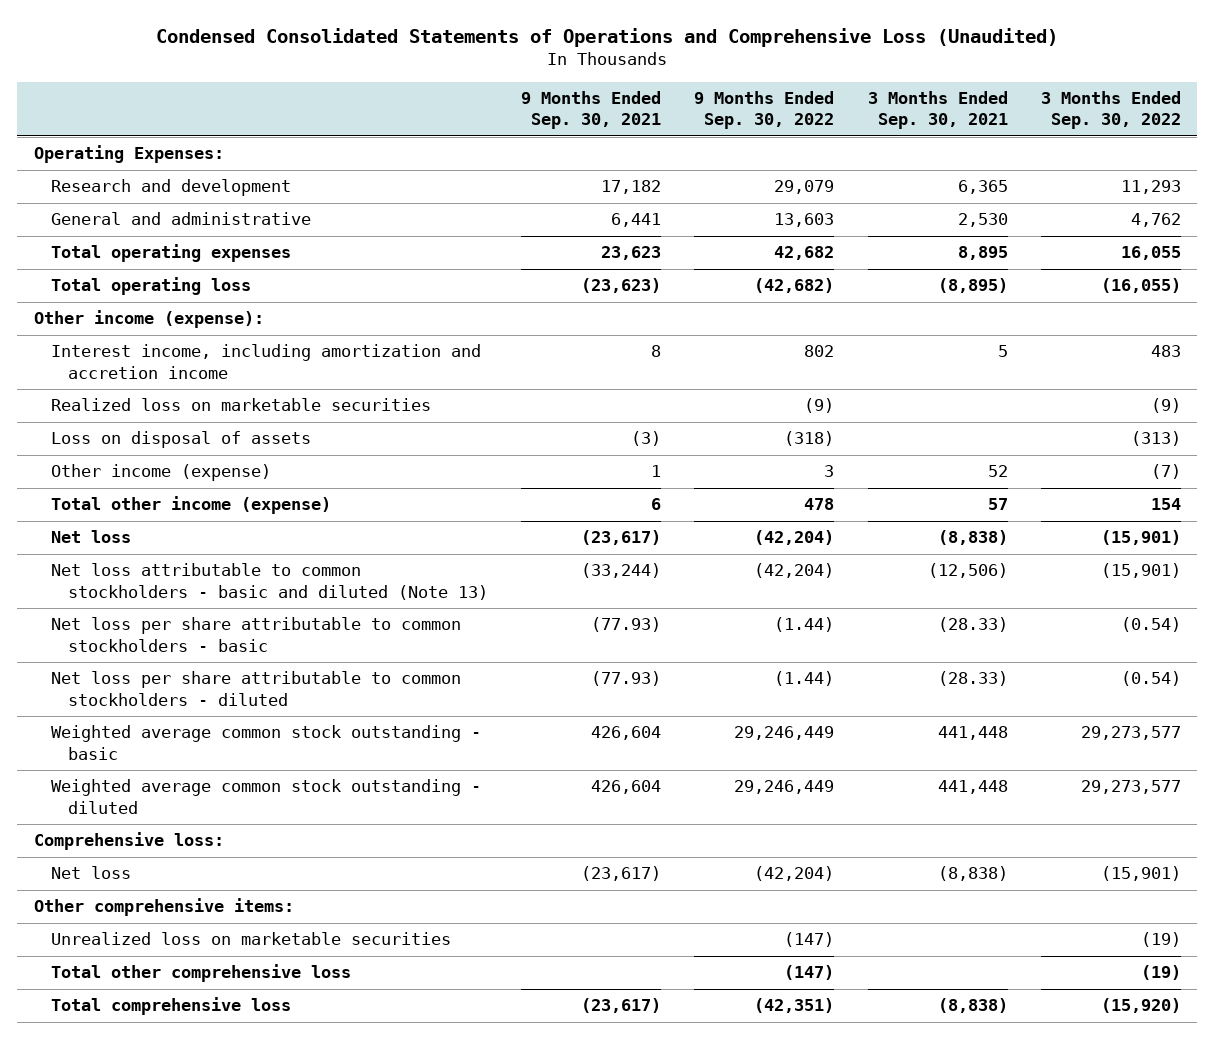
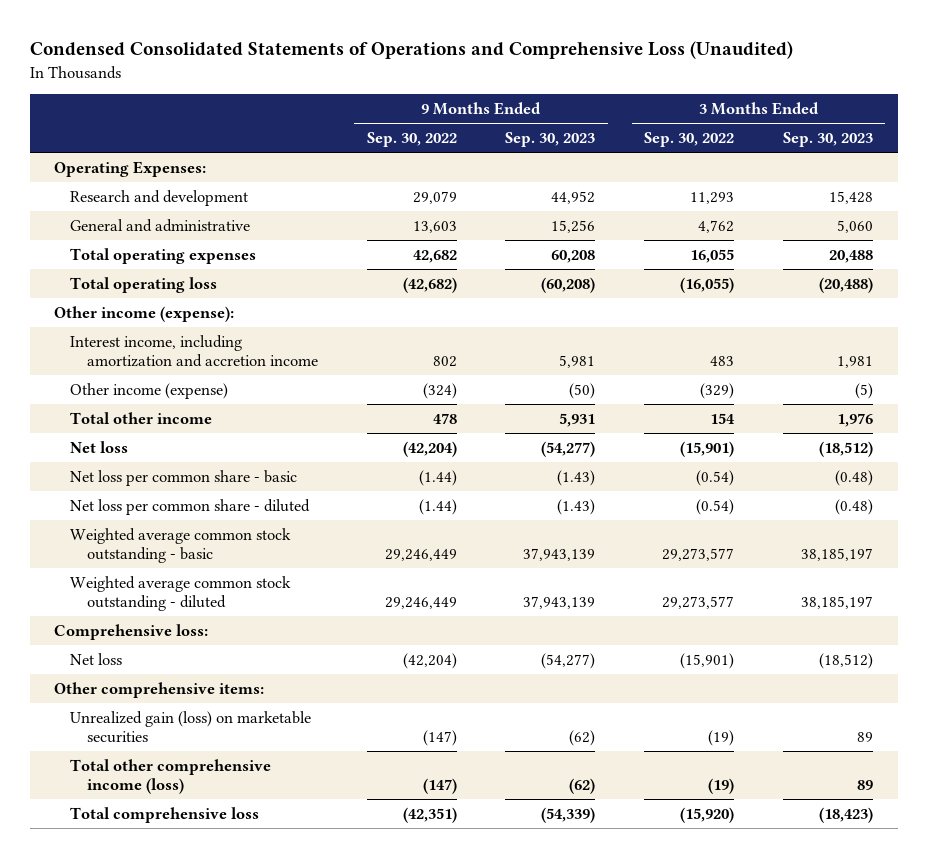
[521,90,662,130] 9 Months Ended Sep. 30, 2021 -> none
[867,90,1008,130] 3 Months Ended Sep. 30, 2021 -> none
none -> [505,132,596,148] Sep. 30, 2023
none -> [783,132,874,148] Sep. 30, 2023
[51,398,432,412] Realized loss on marketable securities -> none
[51,431,312,449] Loss on disposal of assets -> none
[824,465,835,478] 3 -> [422,382,457,399] (324)
[1150,464,1181,480] (7) -> [700,382,735,399] (329)
[51,496,332,515] Total other income (expense) -> [70,411,213,424] Total other income
[51,563,489,600] Net loss attributable to common stockholders - basic and diluted (Note 13) -> none
[51,617,462,652] Net loss per share attributable to common stockholders - basic -> [70,469,298,486] Net loss per common share - basic
[51,671,462,706] Net loss per share attributable to common stockholders - diluted -> [70,498,311,515] Net loss per common share - diluted
[51,932,452,946] Unrealized loss on marketable securities -> [70,710,312,744] Unrealized gain (loss) on marketable securities
[51,964,352,983] Total other comprehensive loss -> [70,758,272,795] Total other comprehensive income (loss)

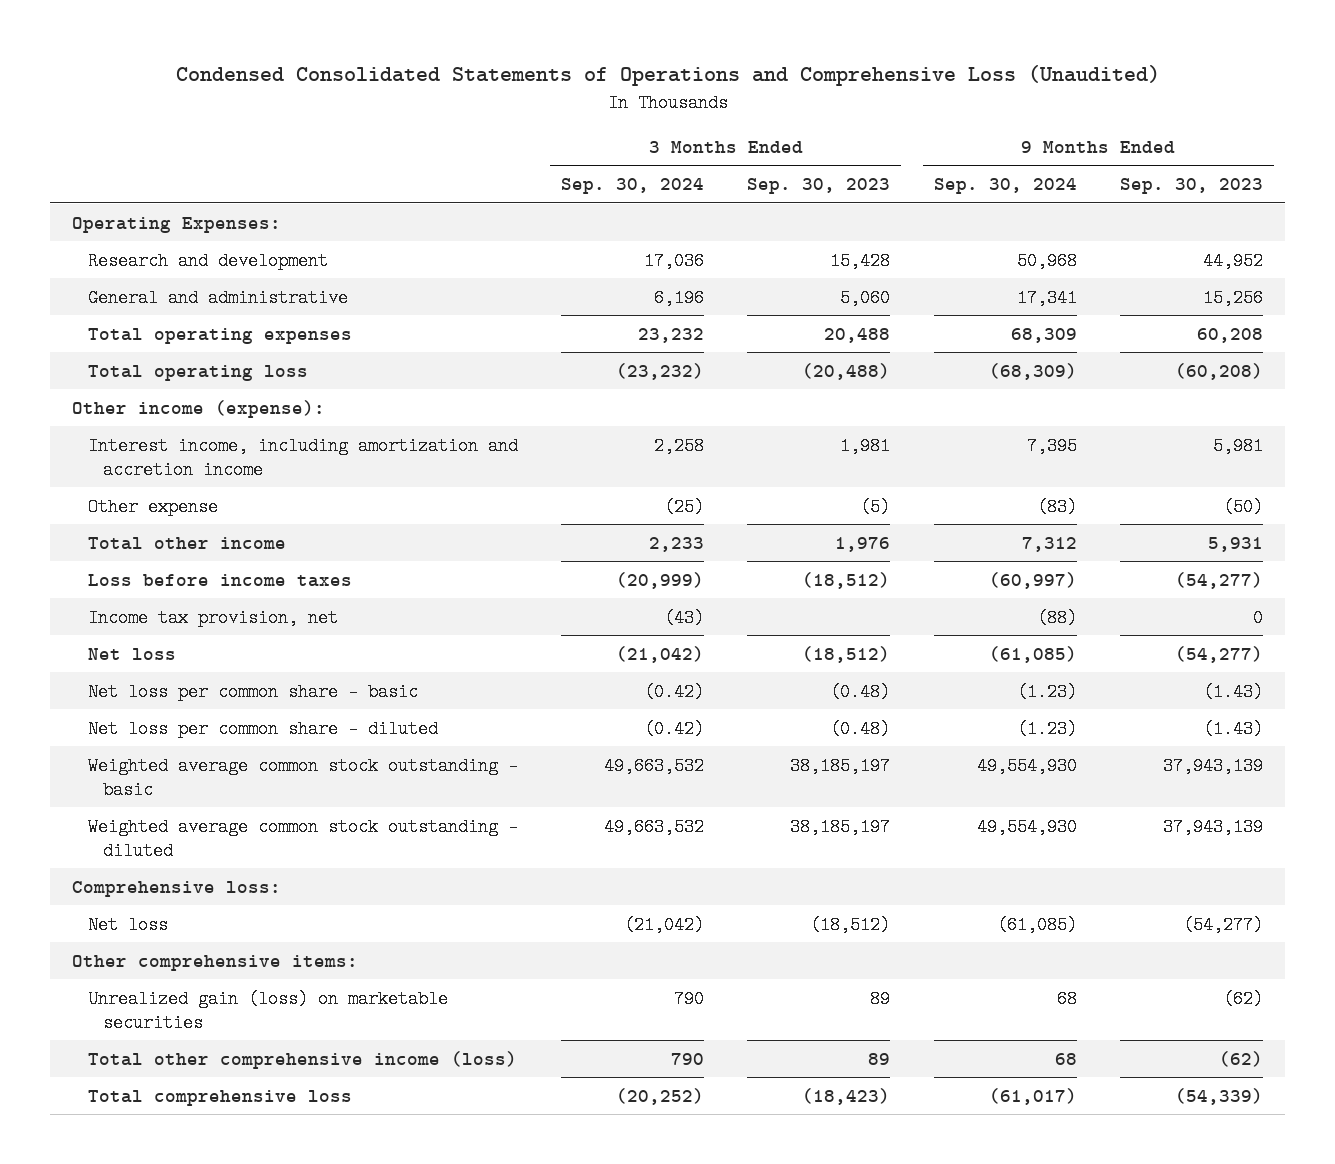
[366,132,457,148] Sep. 30, 2022 -> none
[644,132,735,148] Sep. 30, 2022 -> none
none -> [561,178,705,195] Sep. 30, 2024
none -> [933,178,1077,195] Sep. 30, 2024
[70,382,229,399] Other income (expense) -> [87,497,218,516] Other expense
none -> [87,573,352,587] Loss before income taxes
none -> [87,608,338,627] Income tax provision, net

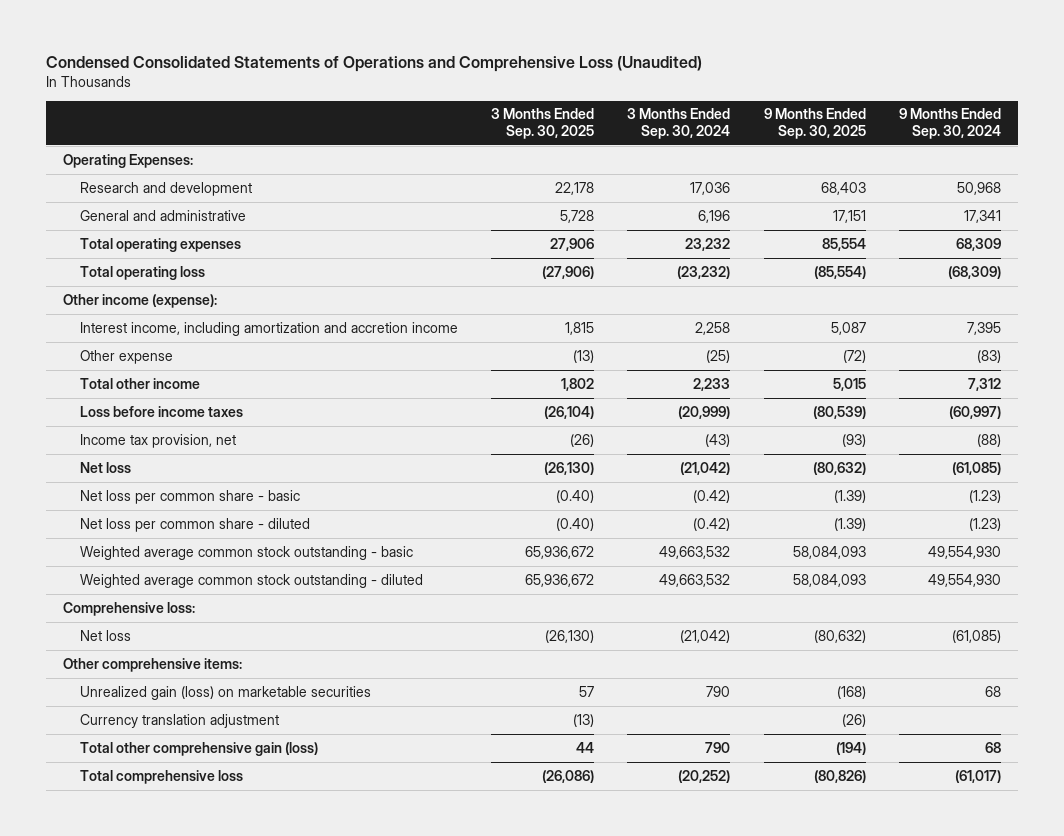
[747,178,891,195] Sep. 30, 2023 -> none
[1120,178,1264,195] Sep. 30, 2023 -> none
none -> [491,108,595,140] 3 Months Ended Sep. 30, 2025
none -> [763,108,866,140] 9 Months Ended Sep. 30, 2025
none -> [79,713,279,728] Currency translation adjustment
[87,1050,517,1069] Total other comprehensive income (loss) -> [79,741,318,756] Total other comprehensive gain (loss)

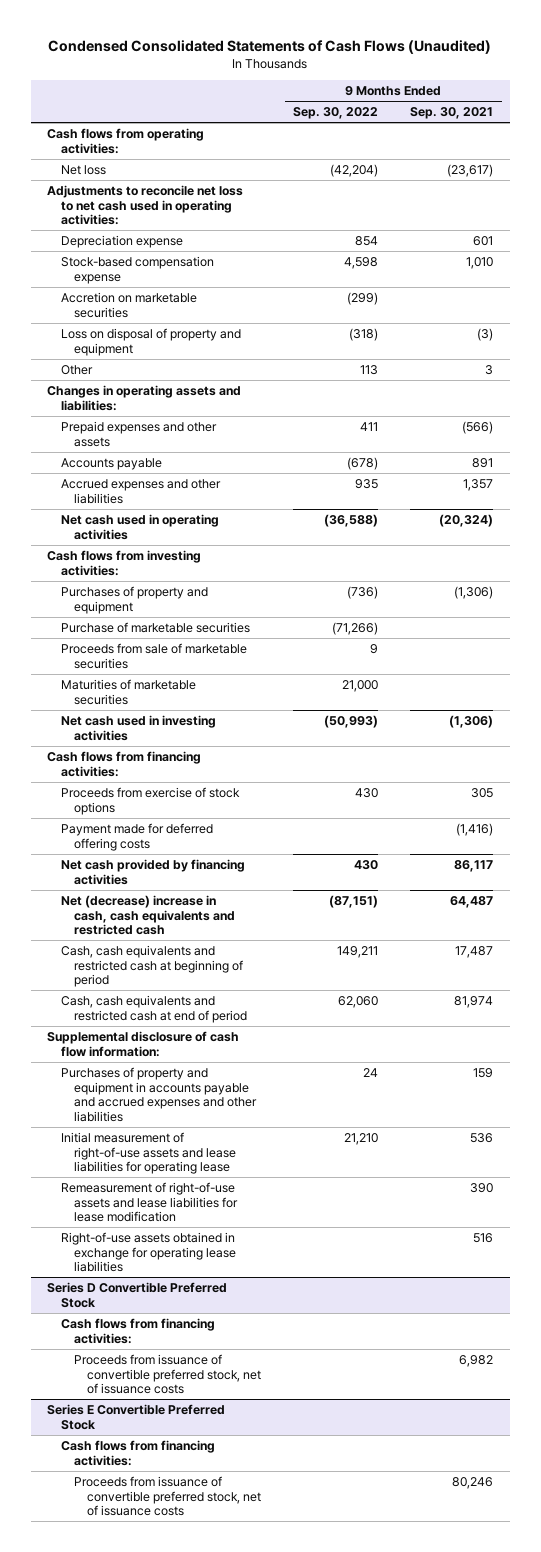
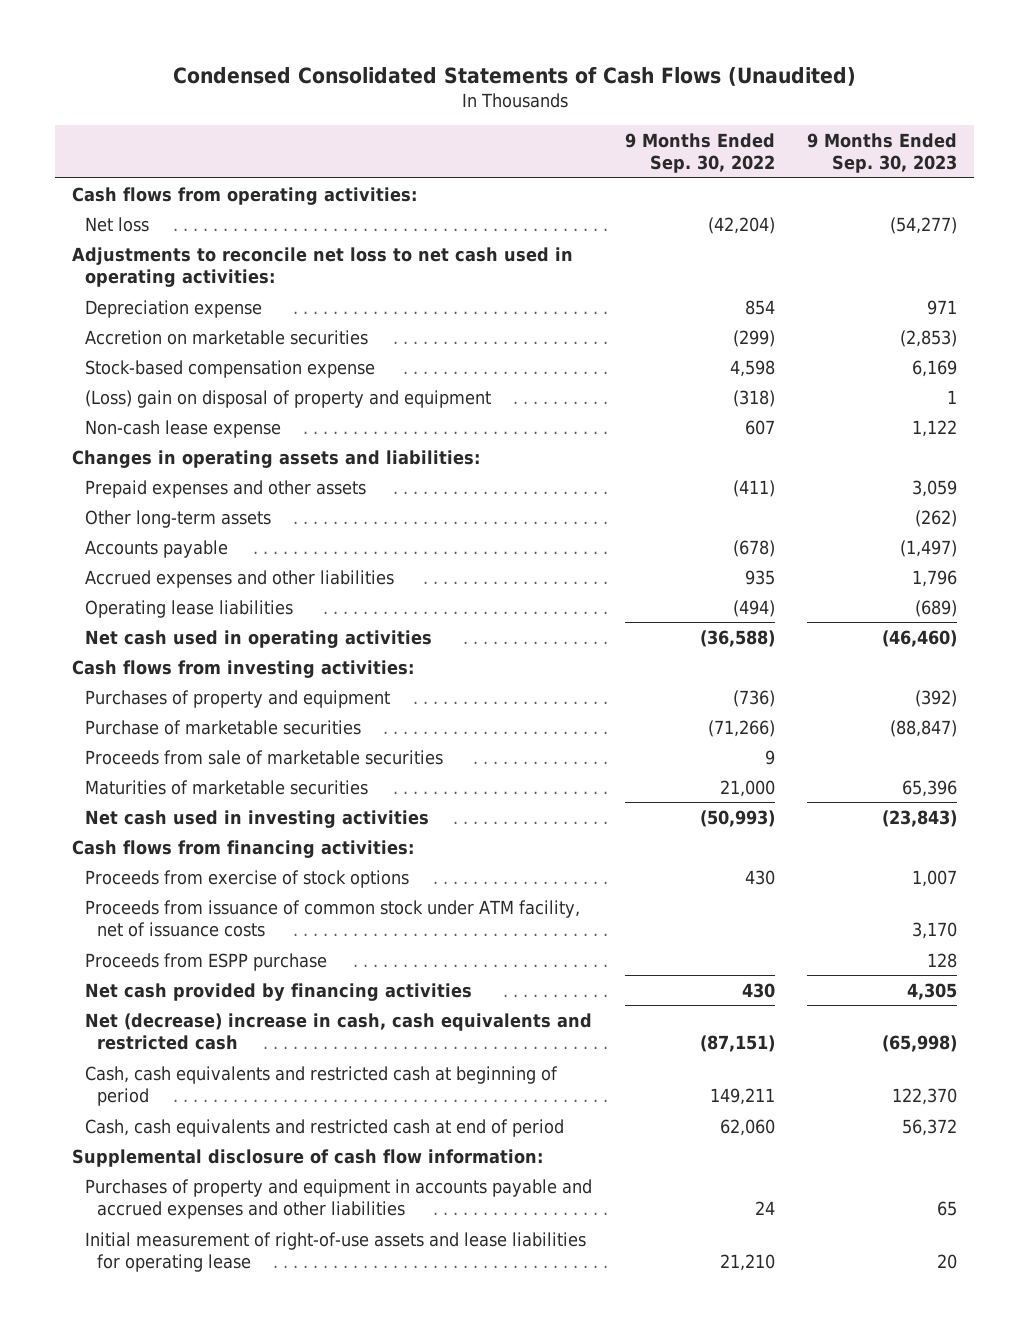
[410,107,494,120] Sep. 30, 2021 -> none
none -> [807,132,958,174] 9 Months Ended Sep. 30, 2023
[60,364,93,375] Other -> none
[60,255,214,284] Stock-based compensation expense -> [84,359,375,378] Stock-based compensation expense
[60,327,241,356] Loss on disposal of property and equipment -> [84,389,491,408] (Loss) gain on disposal of property and equipment
none -> [84,419,281,438] Non-cash lease expense
[360,421,379,431] 411 -> [732,479,775,497] (411)
none -> [84,509,271,528] Other long-term assets
none -> [84,599,293,618] Operating lease liabilities
[60,822,213,851] Payment made for deferred offering costs -> none
none -> [84,899,580,938] Proceeds from issuance of common stock under ATM facility, net of issuance costs
none -> [84,952,327,971] Proceeds from ESPP purchase
[60,1181,238,1223] Remeasurement of right-of-use assets and lease liabilities for lease modification -> none
[60,1231,236,1273] Right-of-use assets obtained in exchange for operating lease liabilities -> none
[47,1281,228,1308] Series D Convertible Preferred Stock -> none
[60,1317,215,1344] Cash flows from financing activities: -> none
[73,1353,261,1395] Proceeds from issuance of convertible preferred stock, net of issuance costs -> none
[47,1403,226,1430] Series E Convertible Preferred Stock -> none
[60,1439,215,1466] Cash flows from financing activities: -> none
[73,1475,261,1517] Proceeds from issuance of convertible preferred stock, net of issuance costs -> none

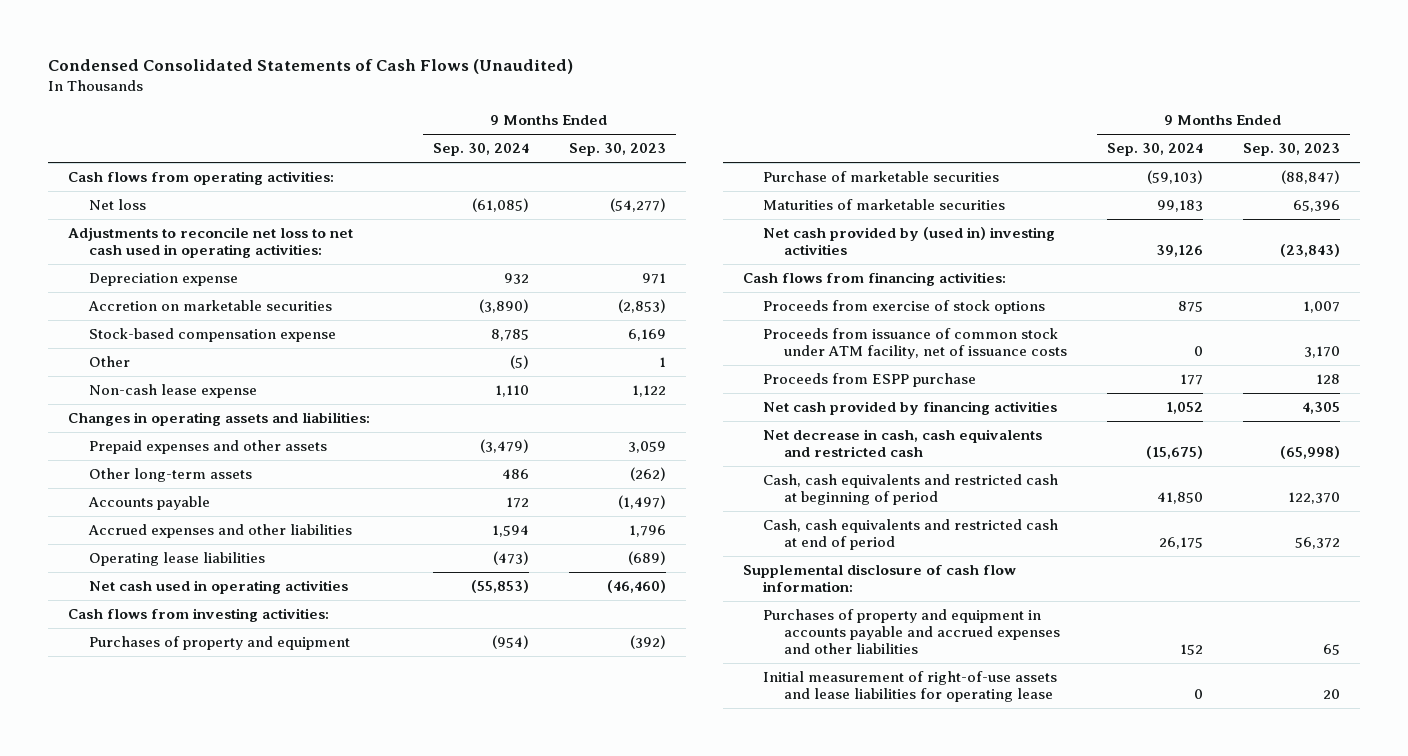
[624,132,775,174] 9 Months Ended Sep. 30, 2022 -> none
none -> [432,143,529,157] Sep. 30, 2024
[84,389,491,408] (Loss) gain on disposal of property and equipment -> none
none -> [89,356,131,368] Other
[84,749,443,765] Proceeds from sale of marketable securities -> none
[84,809,429,828] Net cash used in investing activities -> [763,227,1056,256] Net cash provided by (used in) investing activities
[84,1012,592,1051] Net (decrease) increase in cash, cash equivalents and restricted cash -> [763,429,1043,458] Net decrease in cash, cash equivalents and restricted cash

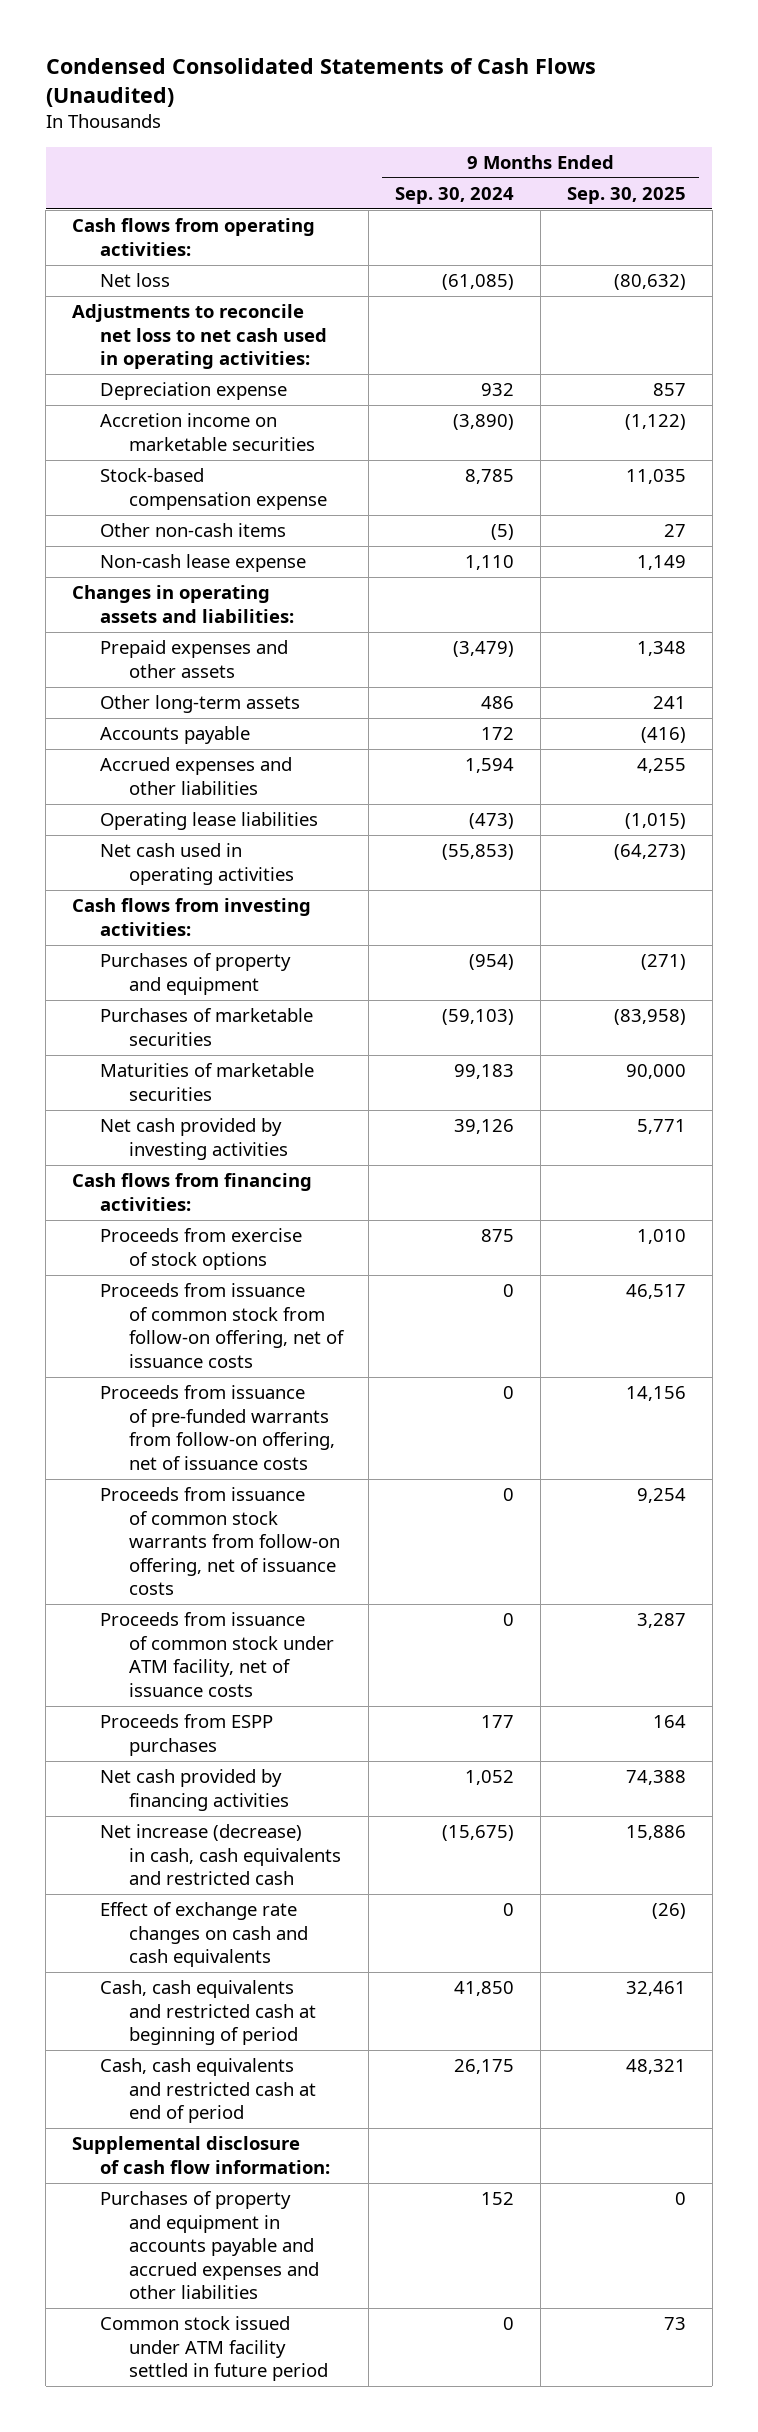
[568,143,666,157] Sep. 30, 2023 -> none
none -> [566,186,686,204] Sep. 30, 2025
[88,300,333,312] Accretion on marketable securities -> [100,413,315,451] Accretion income on marketable securities
[89,356,131,368] Other -> none
none -> [100,523,287,538] Other non-cash items
[763,171,1000,183] Purchase of marketable securities -> [100,1008,314,1046] Purchases of marketable securities
[763,227,1056,256] Net cash provided by (used in) investing activities -> [100,1118,288,1160] Net cash provided by investing activities
none -> [100,1283,345,1368] Proceeds from issuance of common stock from follow-on offering, net of issuance costs
none -> [100,1385,335,1470] Proceeds from issuance of pre-funded warrants from follow-on offering, net of issuance costs
none -> [100,1487,340,1596] Proceeds from issuance of common stock warrants from follow-on offering, net of issuance costs
[763,373,977,388] Proceeds from ESPP purchase -> [100,1714,274,1756] Proceeds from ESPP purchases
[763,429,1043,458] Net decrease in cash, cash equivalents and restricted cash -> [100,1824,341,1886] Net increase (decrease) in cash, cash equivalents and restricted cash
none -> [100,1902,308,1968] Effect of exchange rate changes on cash and cash equivalents
[763,671,1058,703] Initial measurement of right-of-use assets and lease liabilities for operating lease -> none
none -> [100,2316,328,2382] Common stock issued under ATM facility settled in future period

